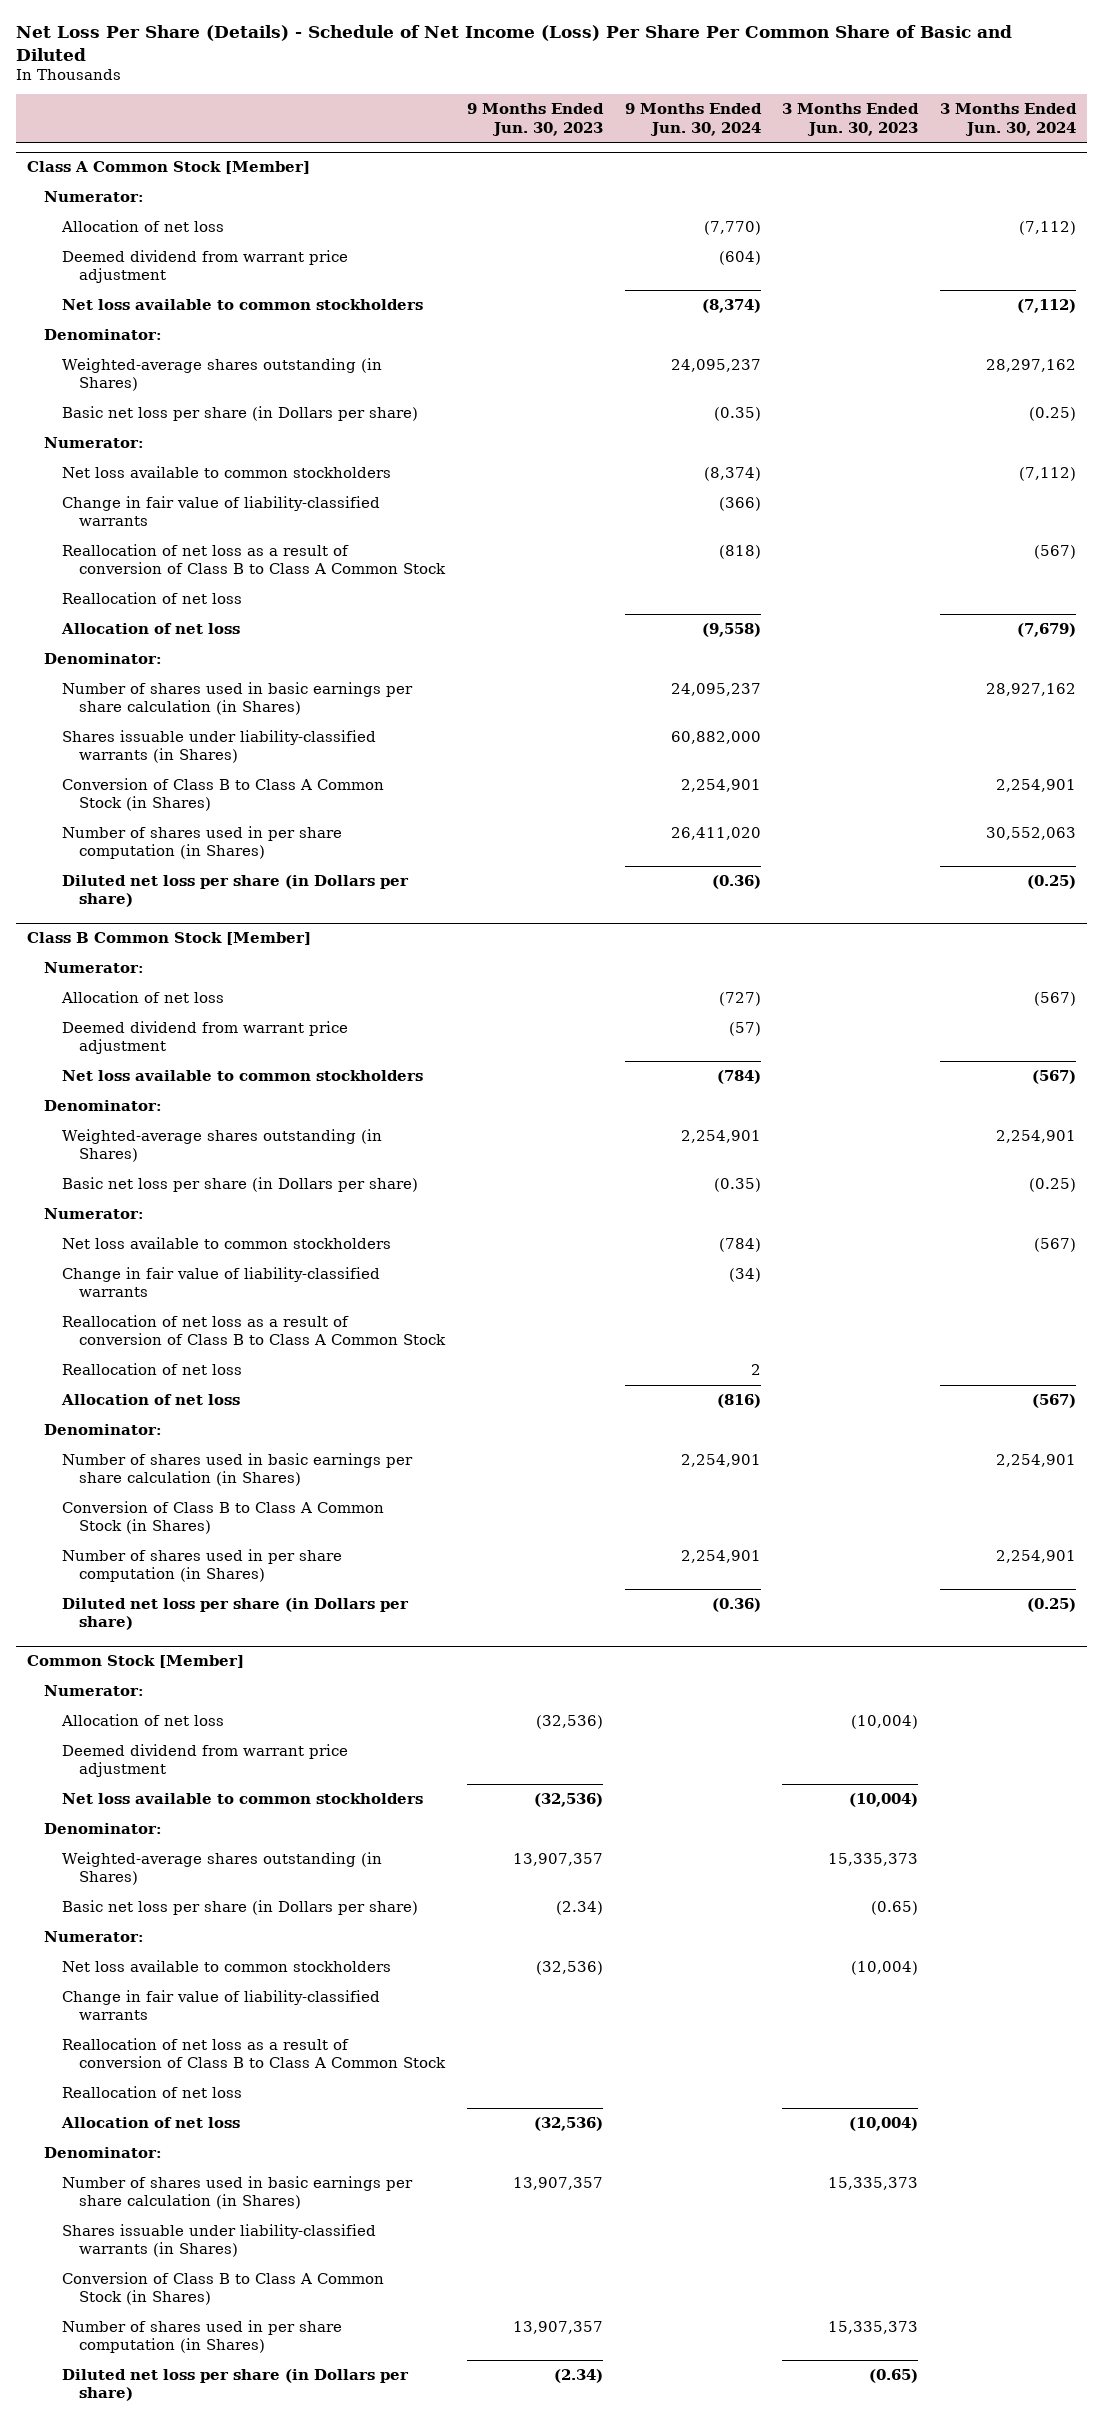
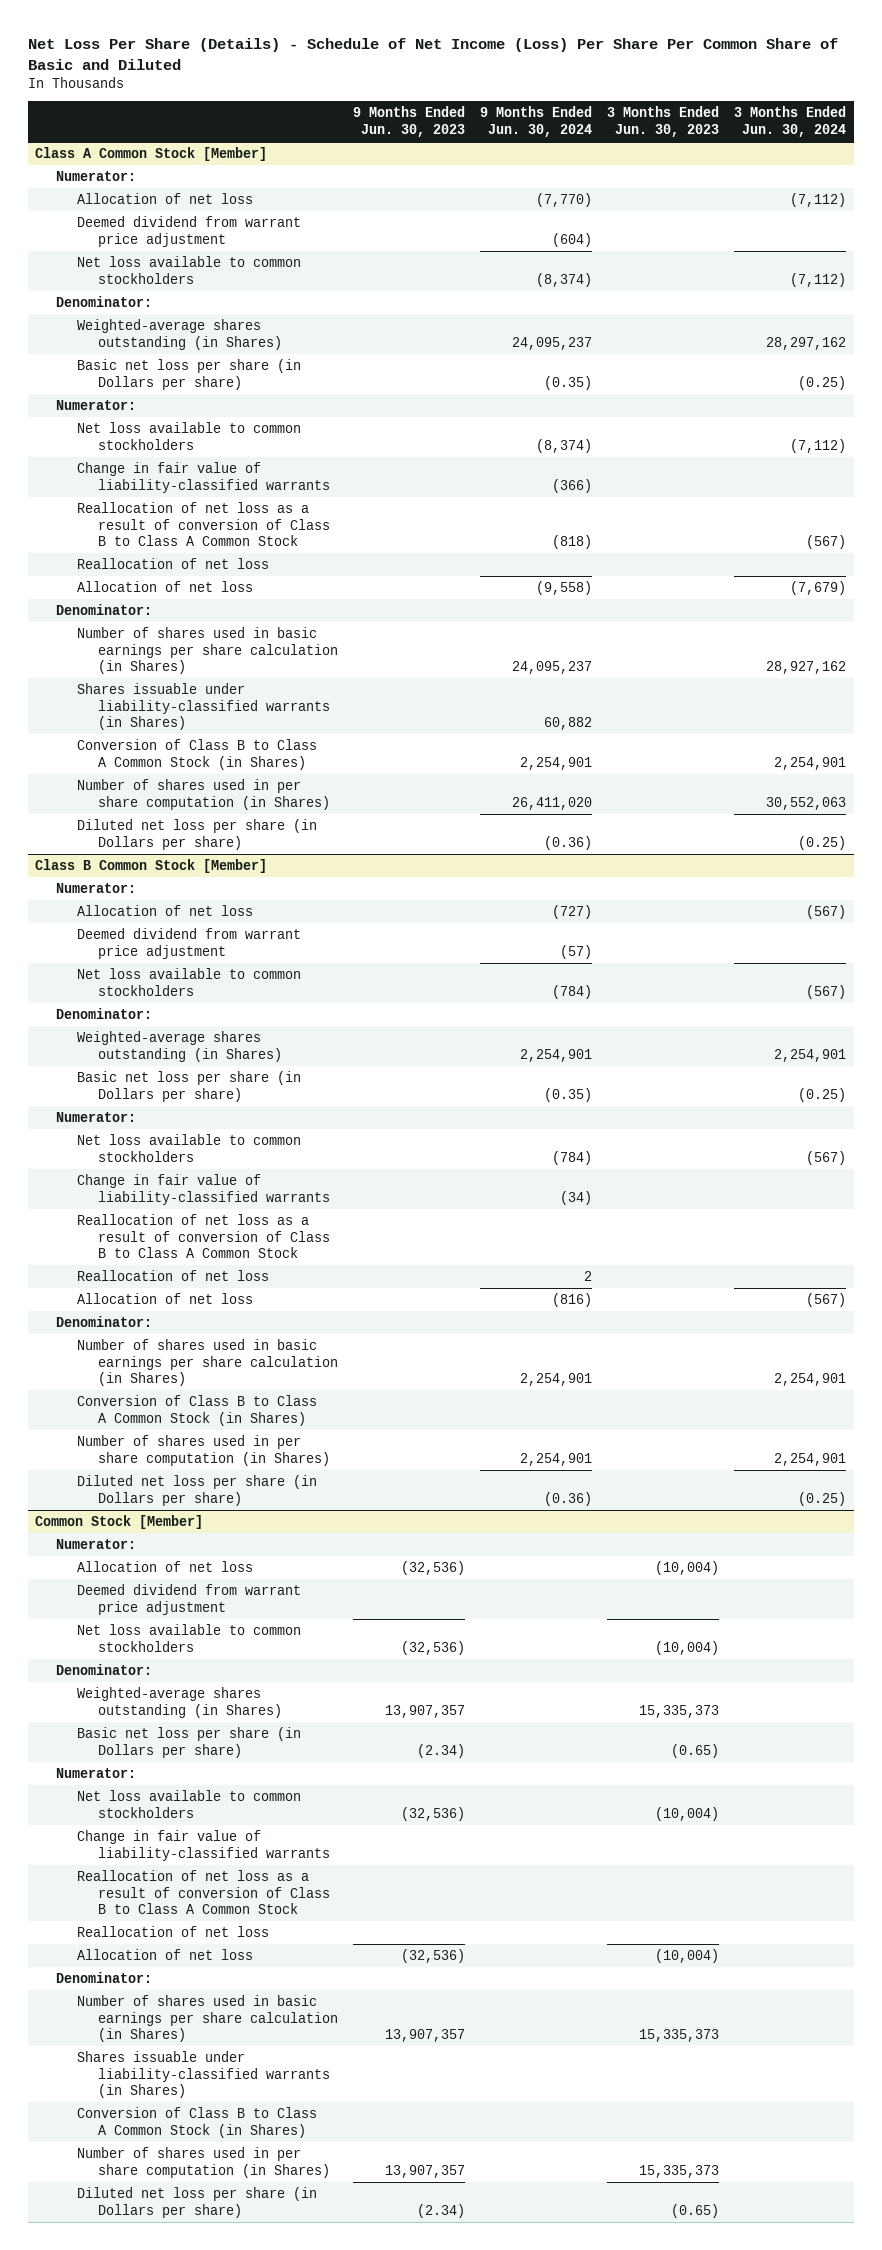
[670,731,761,745] 60,882,000 -> [543,717,592,731] 60,882

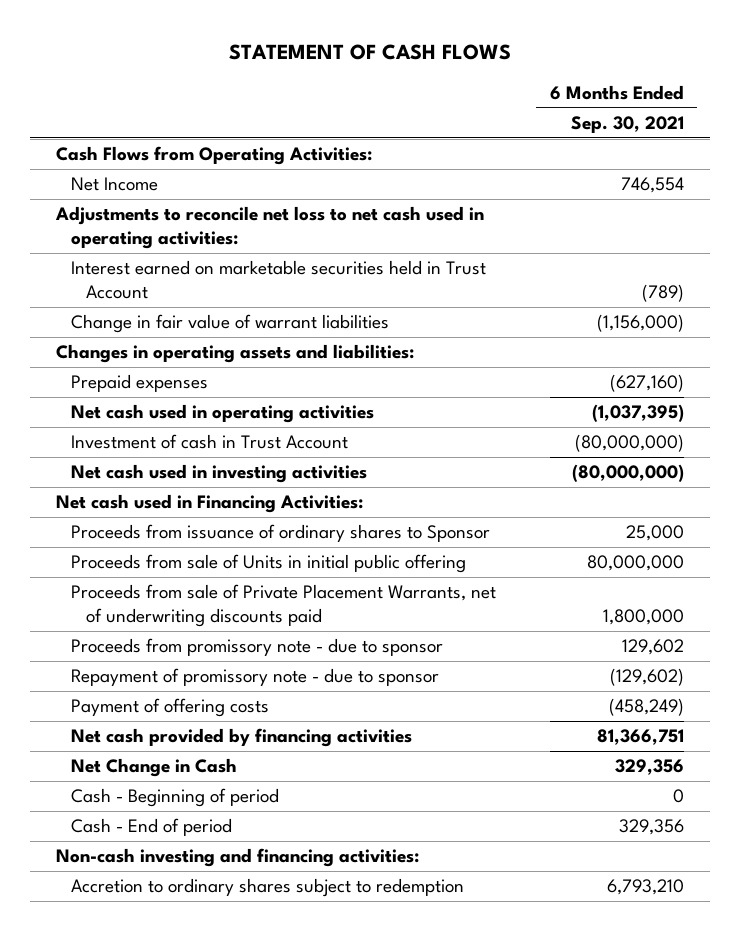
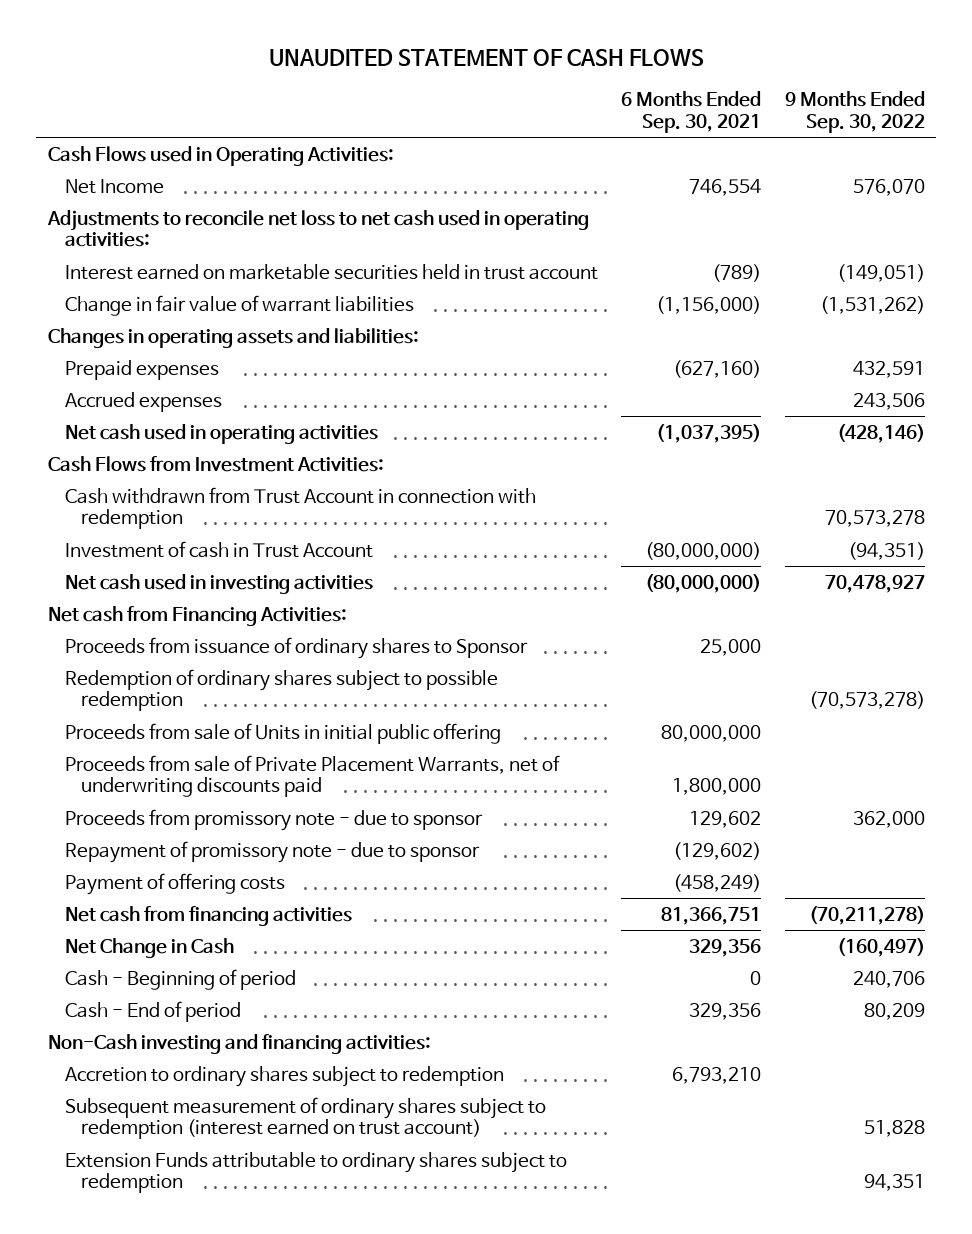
[228,43,511,60] STATEMENT OF CASH FLOWS -> [269,48,705,66] UNAUDITED STATEMENT OF CASH FLOWS
none -> [784,91,925,133] 9 Months Ended Sep. 30, 2022
[56,146,373,166] Cash Flows from Operating Activities: -> [47,145,394,166] Cash Flows used in Operating Activities:
[71,260,487,300] Interest earned on marketable securities held in Trust Account -> [64,263,598,280] Interest earned on marketable securities held in trust account
none -> [64,391,222,412] Accrued expenses
none -> [47,455,384,472] Cash Flows from Investment Activities:
none -> [64,486,536,530] Cash withdrawn from Trust Account in connection with redemption
[56,494,364,514] Net cash used in Financing Activities: -> [47,605,347,626] Net cash from Financing Activities:
none -> [64,668,498,712] Redemption of ordinary shares subject to possible redemption
[71,728,413,748] Net cash provided by financing activities -> [64,905,352,926] Net cash from financing activities
[56,848,420,868] Non-cash investing and financing activities: -> [47,1033,431,1054] Non-Cash investing and financing activities:
none -> [64,1096,546,1140] Subsequent measurement of ordinary shares subject to redemption (interest earned on trust account)
none -> [64,1151,567,1194] Extension Funds attributable to ordinary shares subject to redemption

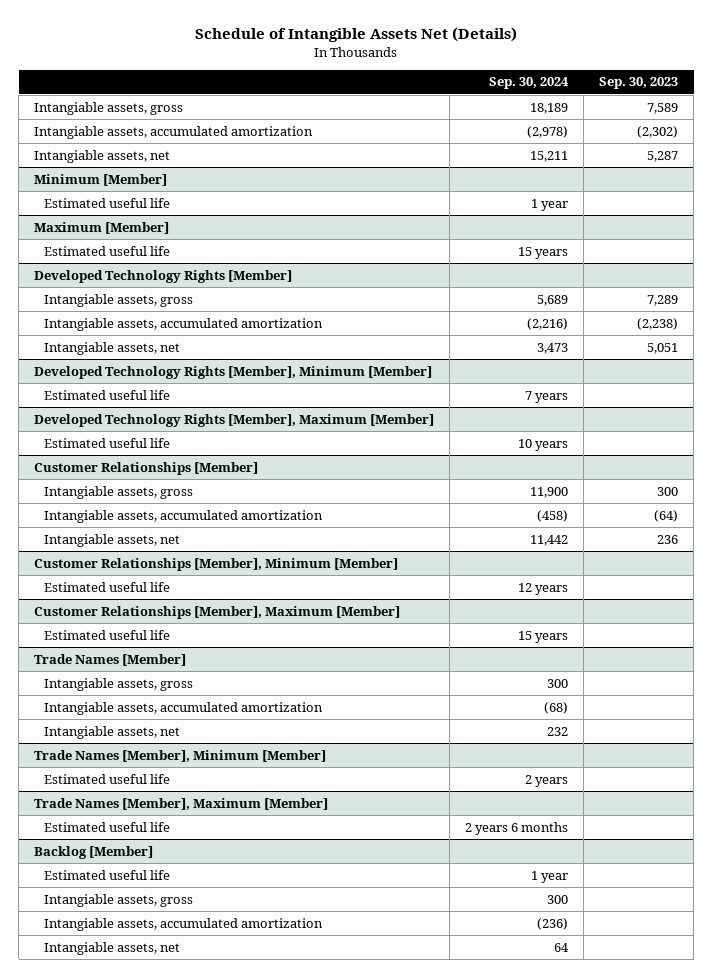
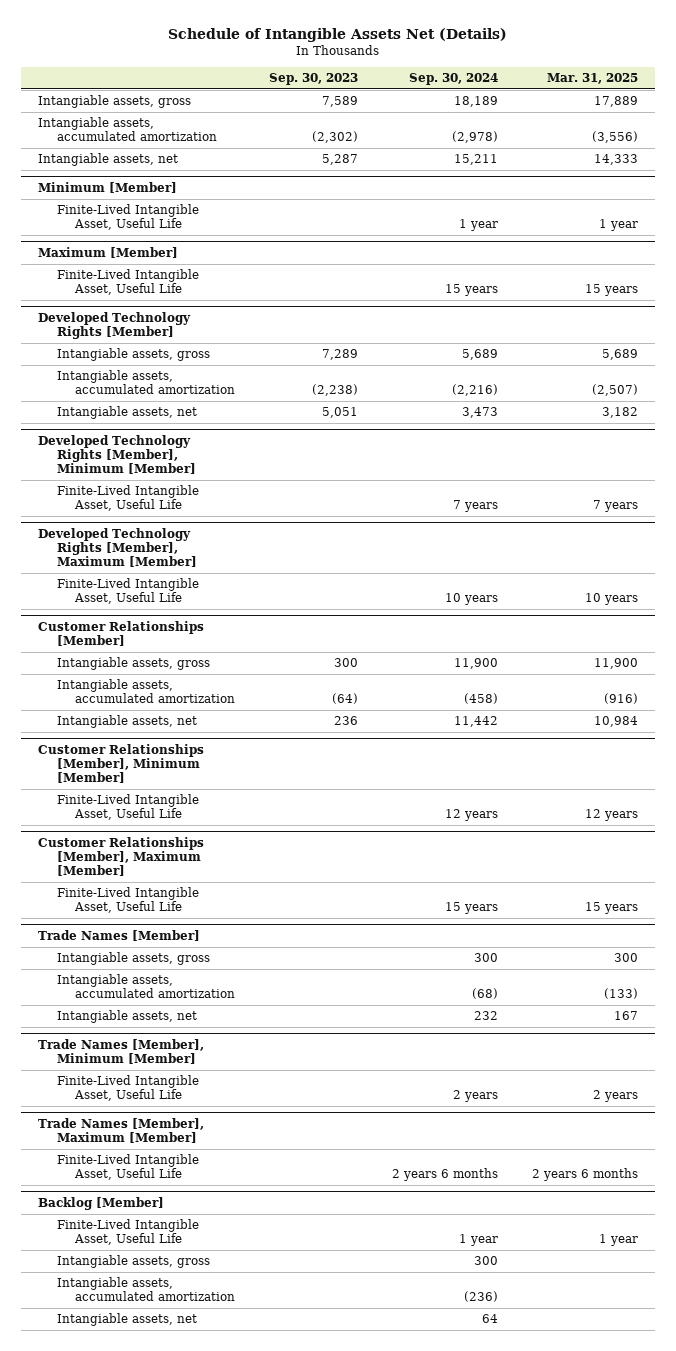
none -> [547,73,639,85] Mar. 31, 2025
[43,197,170,208] Estimated useful life -> [56,204,199,231] Finite-Lived Intangible Asset, Useful Life
[43,245,170,256] Estimated useful life -> [56,269,199,296] Finite-Lived Intangible Asset, Useful Life
[43,389,170,400] Estimated useful life -> [56,485,199,512] Finite-Lived Intangible Asset, Useful Life
[43,437,170,448] Estimated useful life -> [56,578,199,605] Finite-Lived Intangible Asset, Useful Life
[43,581,170,592] Estimated useful life -> [56,794,199,821] Finite-Lived Intangible Asset, Useful Life
[43,629,170,640] Estimated useful life -> [56,887,199,914] Finite-Lived Intangible Asset, Useful Life
[43,773,170,784] Estimated useful life -> [56,1075,199,1102] Finite-Lived Intangible Asset, Useful Life
[43,821,170,832] Estimated useful life -> [56,1154,199,1181] Finite-Lived Intangible Asset, Useful Life
[43,869,170,880] Estimated useful life -> [56,1219,199,1246] Finite-Lived Intangible Asset, Useful Life

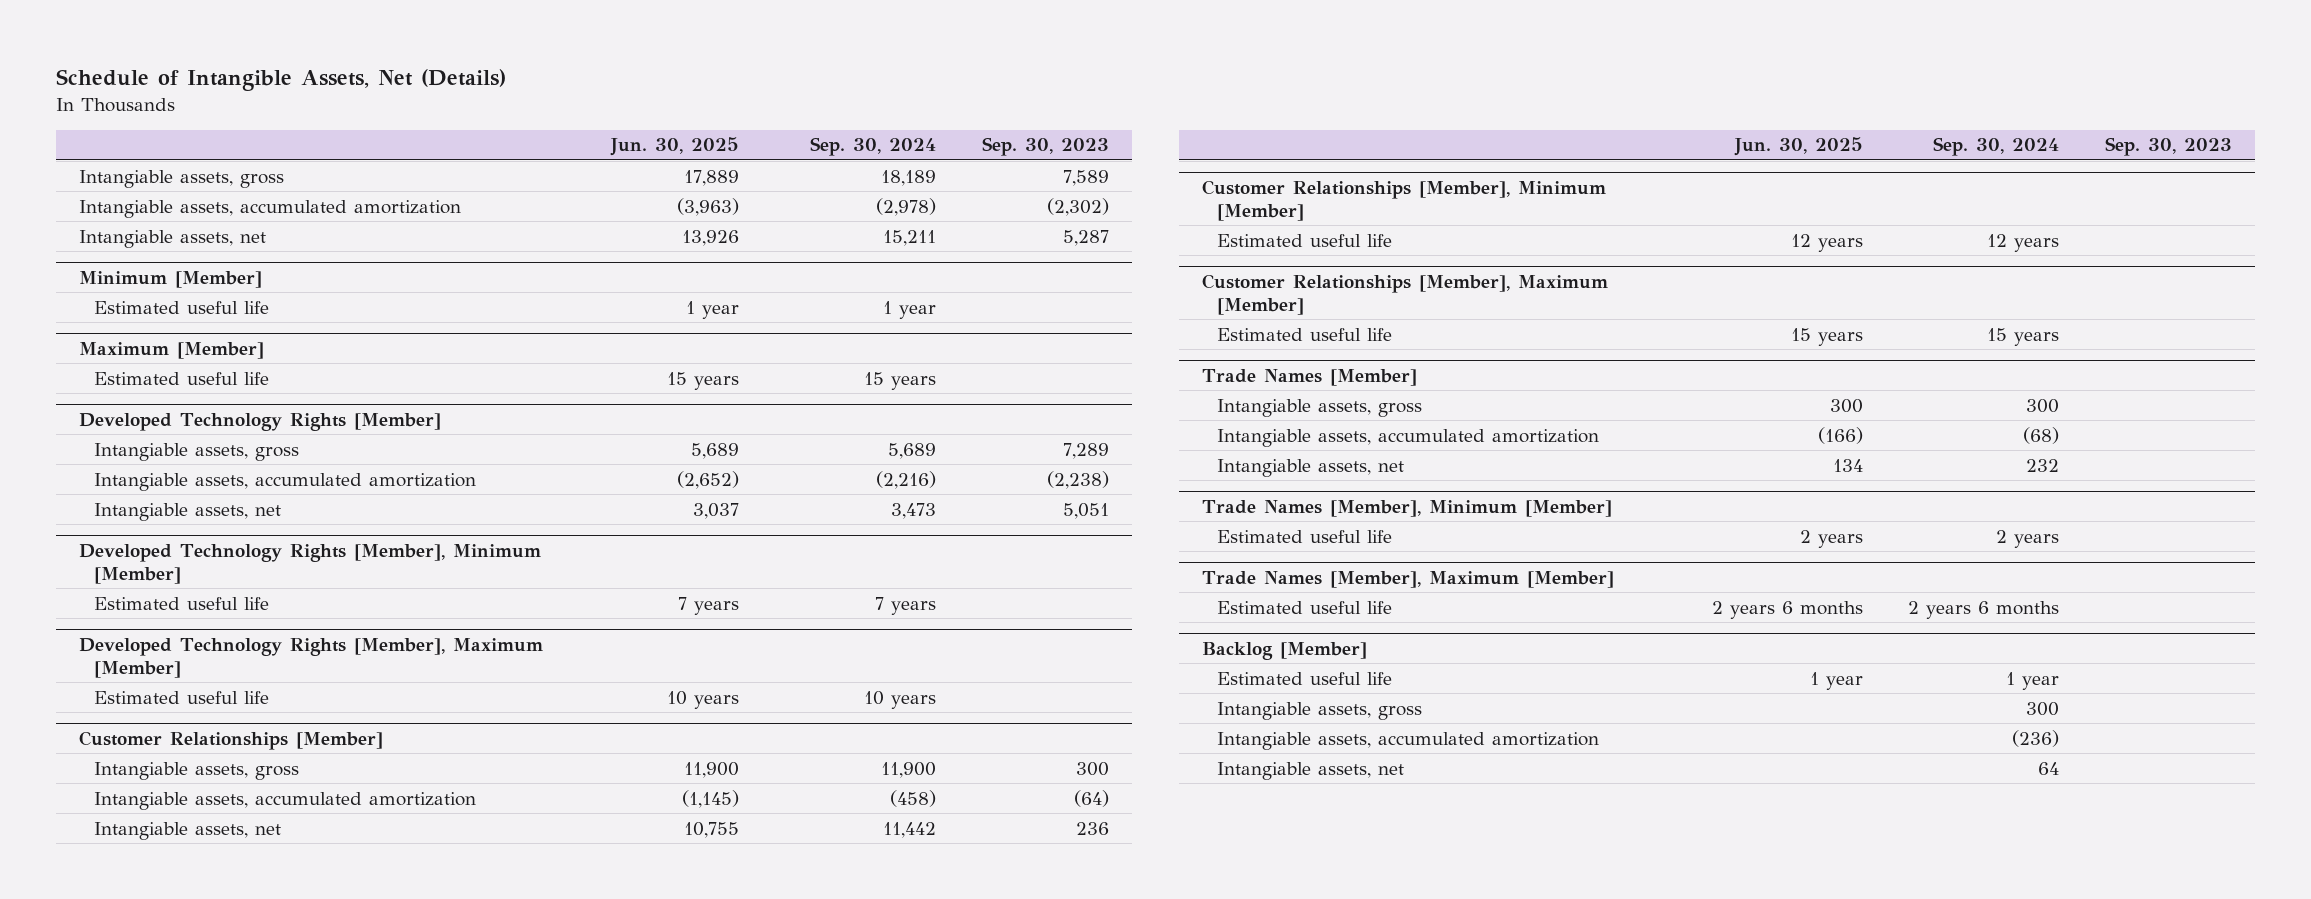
[168,28,508,43] Schedule of Intangible Assets Net (Details) -> [55,69,506,92] Schedule of Intangible Assets, Net (Details)
[547,73,639,85] Mar. 31, 2025 -> none
none -> [610,137,740,157] Jun. 30, 2025
[56,204,199,231] Finite-Lived Intangible Asset, Useful Life -> [94,300,270,314] Estimated useful life
[56,269,199,296] Finite-Lived Intangible Asset, Useful Life -> [94,371,270,385] Estimated useful life
[56,485,199,512] Finite-Lived Intangible Asset, Useful Life -> [94,596,270,610] Estimated useful life
[56,578,199,605] Finite-Lived Intangible Asset, Useful Life -> [94,690,270,704] Estimated useful life
[56,794,199,821] Finite-Lived Intangible Asset, Useful Life -> [1217,233,1393,247] Estimated useful life
[56,887,199,914] Finite-Lived Intangible Asset, Useful Life -> [1217,327,1393,341] Estimated useful life
[56,1075,199,1102] Finite-Lived Intangible Asset, Useful Life -> [1217,529,1393,543] Estimated useful life
[56,1154,199,1181] Finite-Lived Intangible Asset, Useful Life -> [1217,600,1393,614] Estimated useful life
[56,1219,199,1246] Finite-Lived Intangible Asset, Useful Life -> [1217,671,1393,685] Estimated useful life

